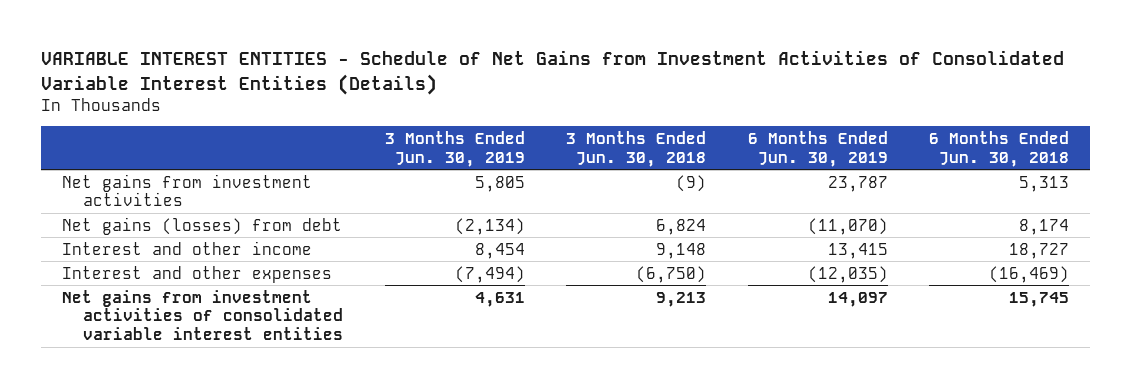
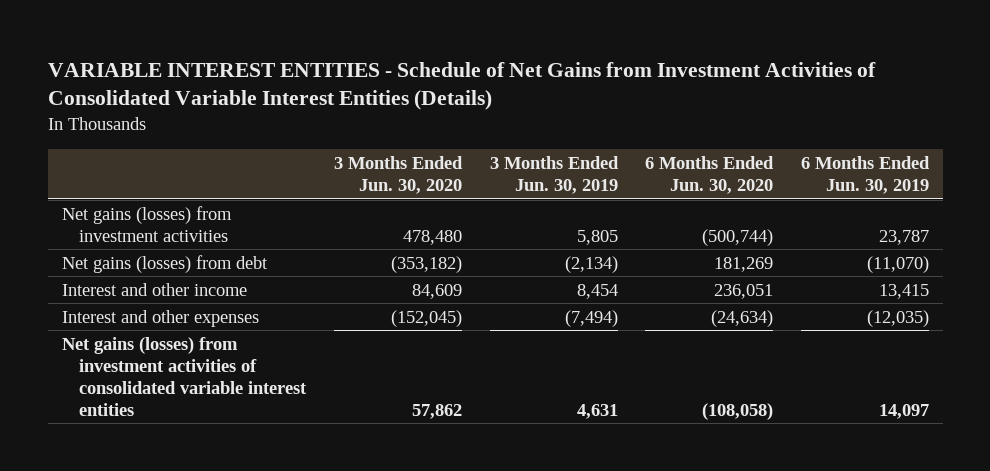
[566,130,707,167] 3 Months Ended Jun. 30, 2018 -> none
[929,130,1070,167] 6 Months Ended Jun. 30, 2018 -> none
none -> [333,155,463,194] 3 Months Ended Jun. 30, 2020
none -> [645,155,775,194] 6 Months Ended Jun. 30, 2020
[61,173,312,207] Net gains from investment activities -> [61,205,232,242] Net gains (losses) from investment activities
[61,289,344,341] Net gains from investment activities of consolidated variable interest entities -> [61,336,308,416] Net gains (losses) from investment activities of consolidated variable interest entities

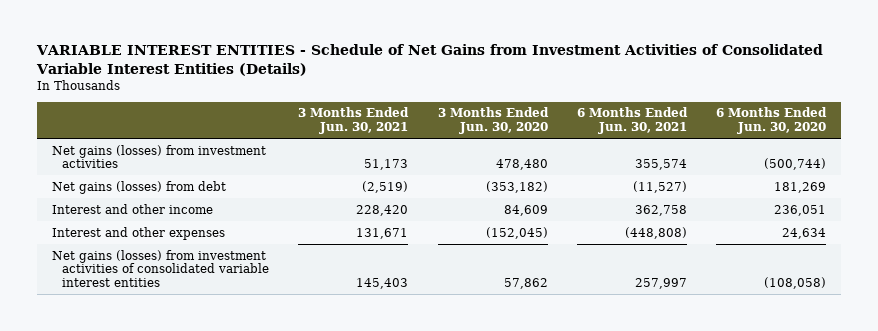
[489,155,619,194] 3 Months Ended Jun. 30, 2019 -> none
[800,155,930,194] 6 Months Ended Jun. 30, 2019 -> none
none -> [298,107,410,135] 3 Months Ended Jun. 30, 2021
none -> [576,107,688,135] 6 Months Ended Jun. 30, 2021
[711,309,774,327] (24,634) -> [782,227,827,239] 24,634

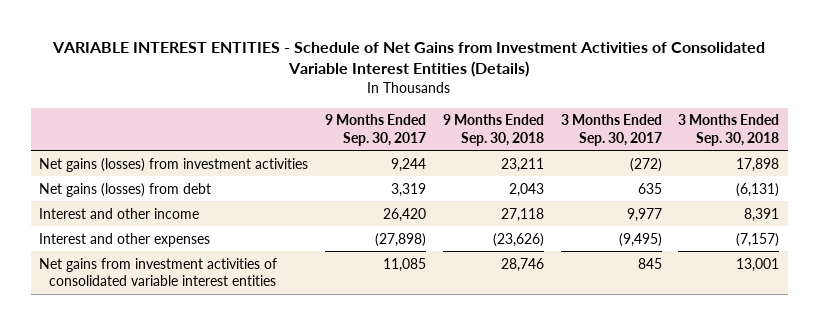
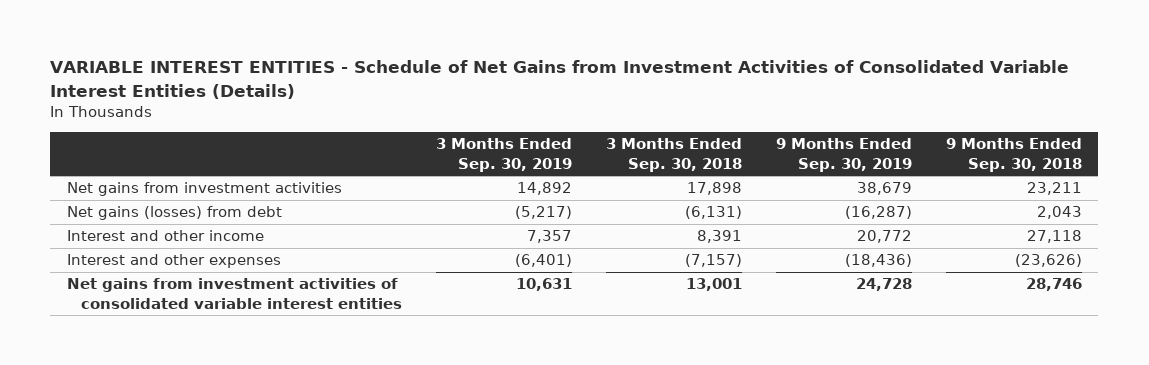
[324,114,426,146] 9 Months Ended Sep. 30, 2017 -> none
[560,114,662,146] 3 Months Ended Sep. 30, 2017 -> none
none -> [436,138,573,172] 3 Months Ended Sep. 30, 2019
none -> [775,138,912,172] 9 Months Ended Sep. 30, 2019
[39,157,309,172] Net gains (losses) from investment activities -> [67,182,343,197] Net gains from investment activities

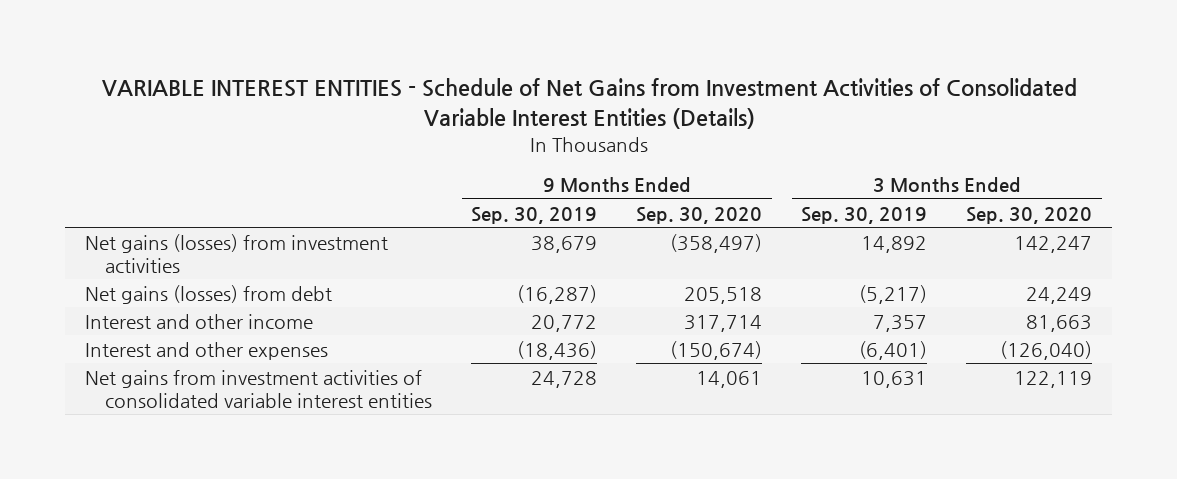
[605,138,742,172] 3 Months Ended Sep. 30, 2018 -> none
[945,138,1082,172] 9 Months Ended Sep. 30, 2018 -> none
none -> [636,206,763,224] Sep. 30, 2020
none -> [966,206,1093,224] Sep. 30, 2020
[67,182,343,197] Net gains from investment activities -> [84,233,388,273] Net gains (losses) from investment activities

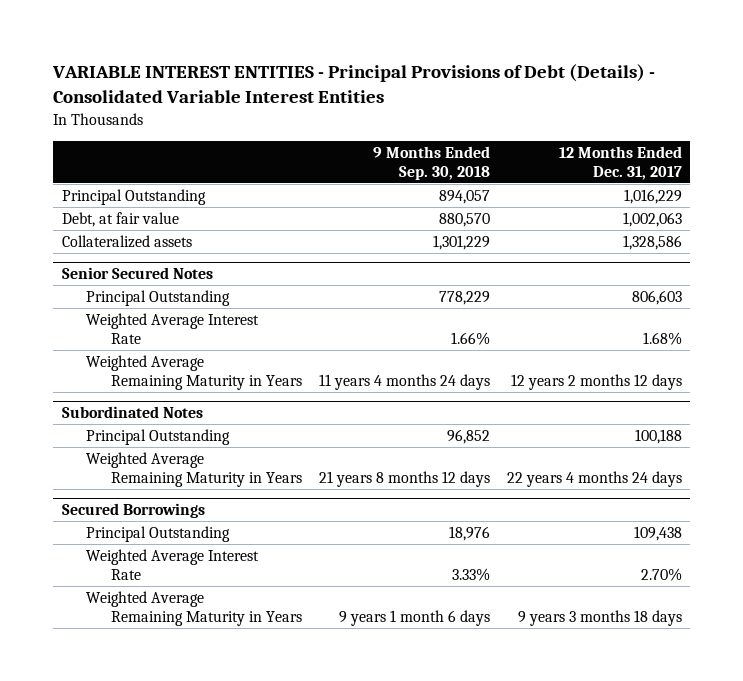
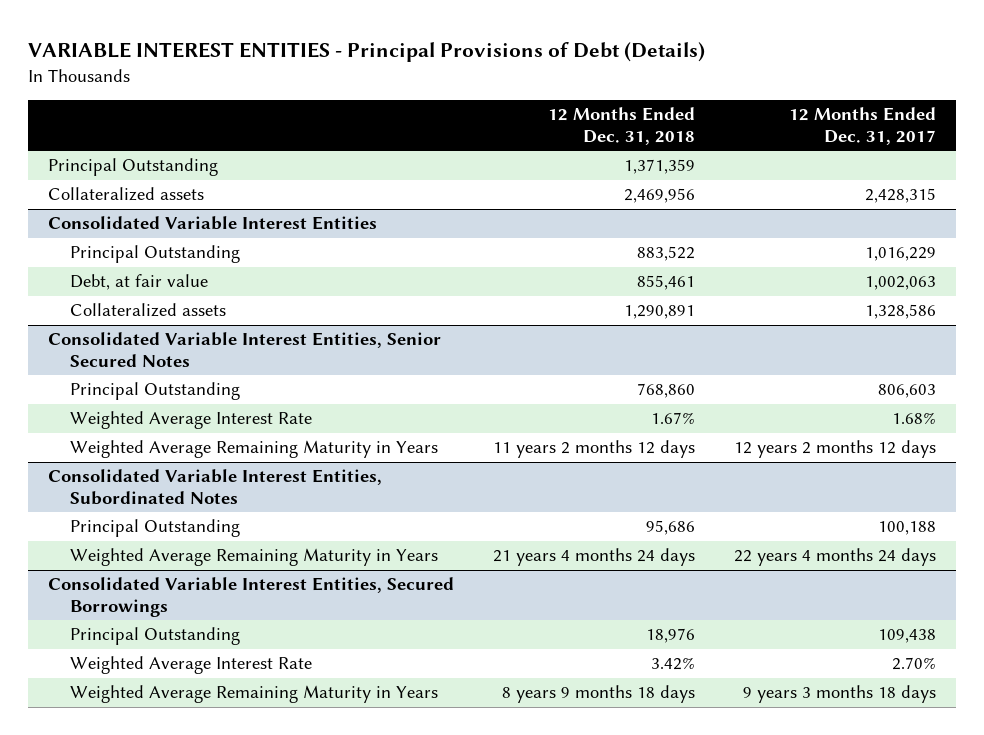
[52,64,656,104] VARIABLE INTEREST ENTITIES - Principal Provisions of Debt (Details) - Consolidated Variable Interest Entities -> [28,41,706,62] VARIABLE INTEREST ENTITIES - Principal Provisions of Debt (Details)
[373,145,491,180] 9 Months Ended Sep. 30, 2018 -> none
none -> [548,107,696,145] 12 Months Ended Dec. 31, 2018
none -> [47,158,218,177] Principal Outstanding
none -> [47,187,204,202] Collateralized assets
none -> [47,216,377,231] Consolidated Variable Interest Entities
[61,267,213,280] Senior Secured Notes -> none
none -> [47,332,441,367] Consolidated Variable Interest Entities, Senior Secured Notes
[61,406,203,419] Subordinated Notes -> none
none -> [47,469,382,505] Consolidated Variable Interest Entities, Subordinated Notes
[61,503,205,519] Secured Borrowings -> none
none -> [47,577,454,617] Consolidated Variable Interest Entities, Secured Borrowings

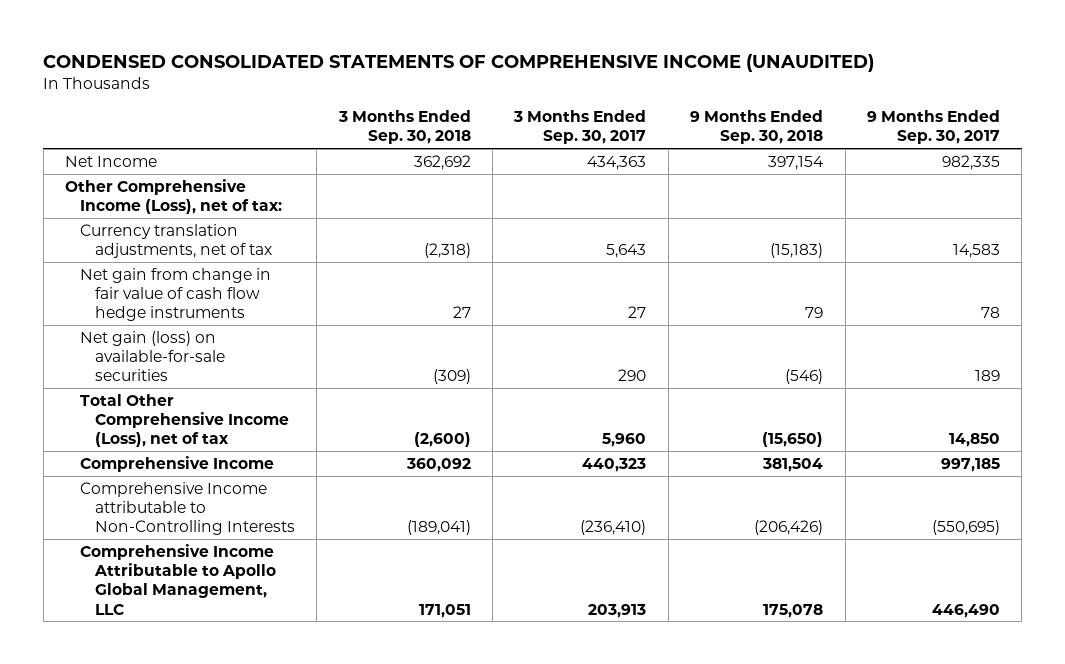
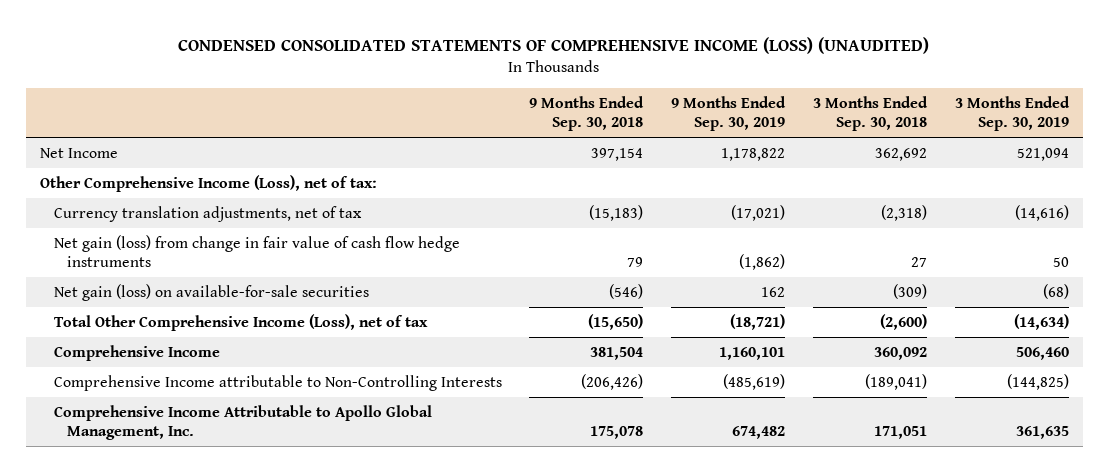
[43,53,875,72] CONDENSED CONSOLIDATED STATEMENTS OF COMPREHENSIVE INCOME (UNAUDITED) -> [178,36,930,54] CONDENSED CONSOLIDATED STATEMENTS OF COMPREHENSIVE INCOME (LOSS) (UNAUDITED)
[513,110,647,145] 3 Months Ended Sep. 30, 2017 -> none
[866,110,1000,145] 9 Months Ended Sep. 30, 2017 -> none
none -> [671,96,787,131] 9 Months Ended Sep. 30, 2019
none -> [954,96,1070,131] 3 Months Ended Sep. 30, 2019
[80,267,272,322] Net gain from change in fair value of cash flow hedge instruments -> [53,235,460,267] Net gain (loss) from change in fair value of cash flow hedge instruments
[80,543,277,615] Comprehensive Income Attributable to Apollo Global Management, LLC -> [53,405,432,440] Comprehensive Income Attributable to Apollo Global Management, Inc.

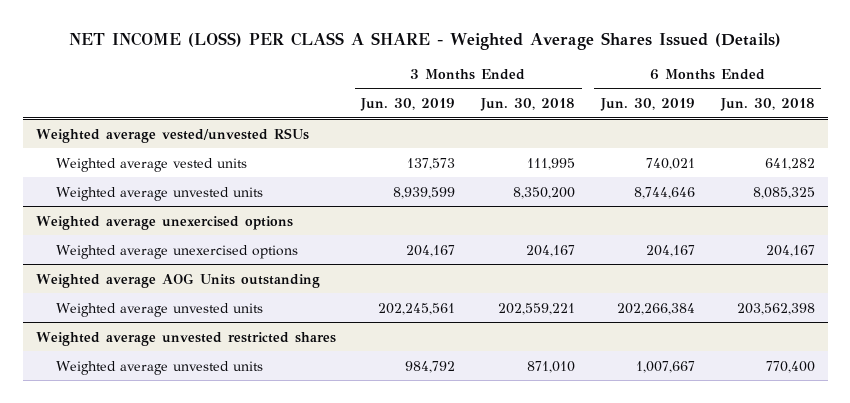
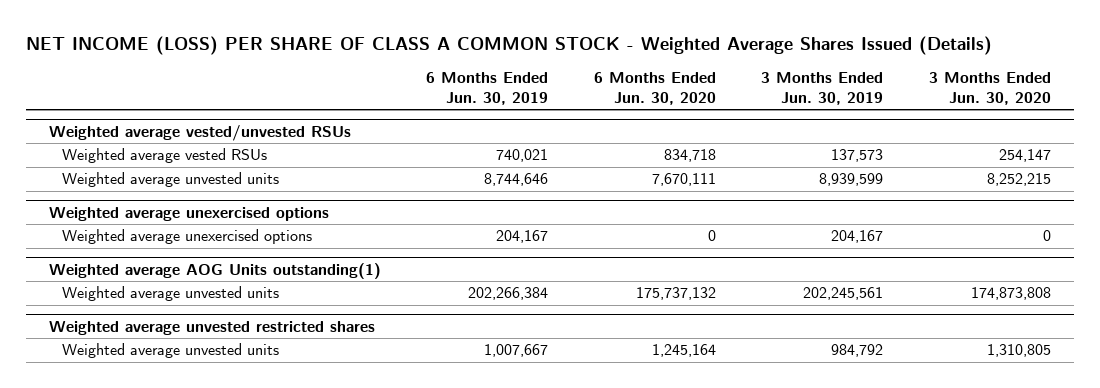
[69,31,782,50] NET INCOME (LOSS) PER CLASS A SHARE - Weighted Average Shares Issued (Details) -> [25,36,992,56] NET INCOME (LOSS) PER SHARE OF CLASS A COMMON STOCK - Weighted Average Shares Issued (Details)
[480,98,576,112] Jun. 30, 2018 -> none
[719,98,815,112] Jun. 30, 2018 -> none
none -> [593,72,716,105] 6 Months Ended Jun. 30, 2020
none -> [929,72,1052,105] 3 Months Ended Jun. 30, 2020
[55,157,247,172] Weighted average vested units -> [62,148,268,164] Weighted average vested RSUs
[35,272,320,288] Weighted average AOG Units outstanding -> [48,263,381,280] Weighted average AOG Units outstanding(1)

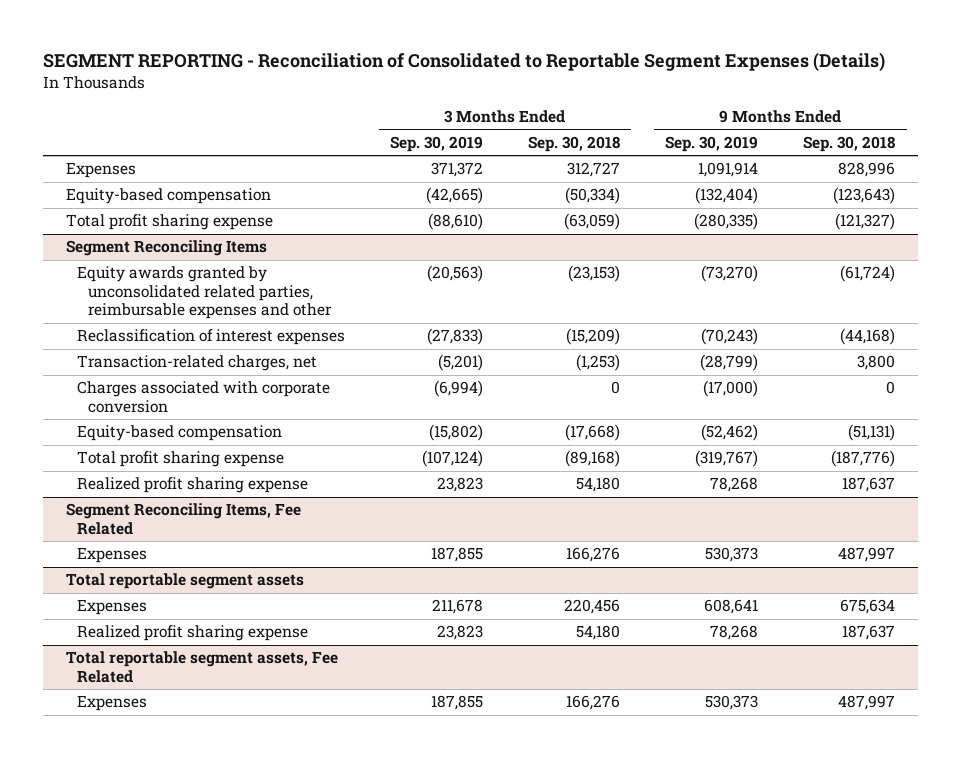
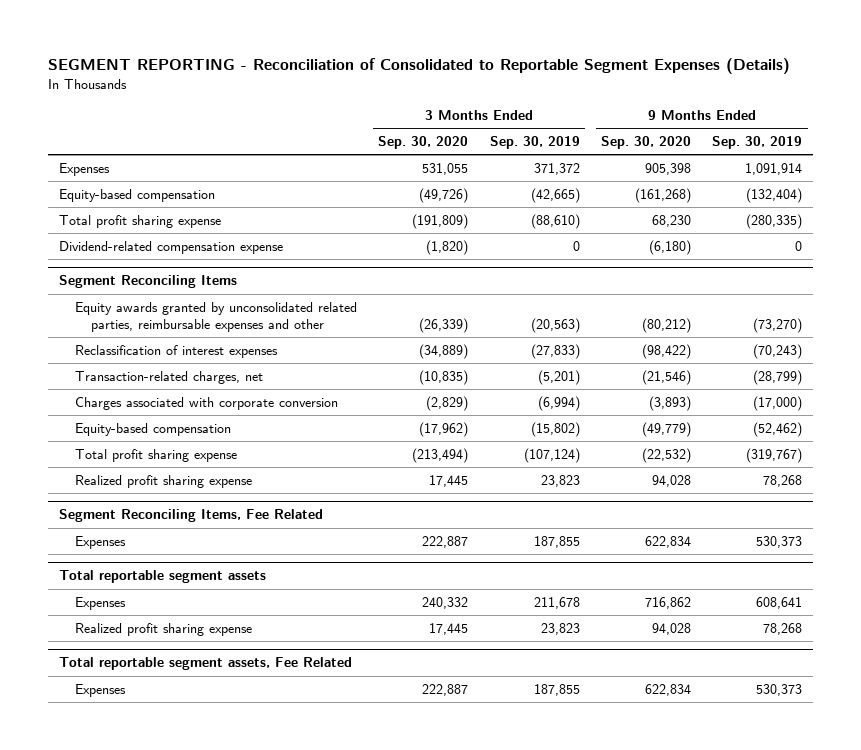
[528,136,621,153] Sep. 30, 2018 -> none
[803,136,896,153] Sep. 30, 2018 -> none
none -> [378,136,469,150] Sep. 30, 2020
none -> [600,136,691,150] Sep. 30, 2020
none -> [59,240,284,254] Dividend-related compensation expense

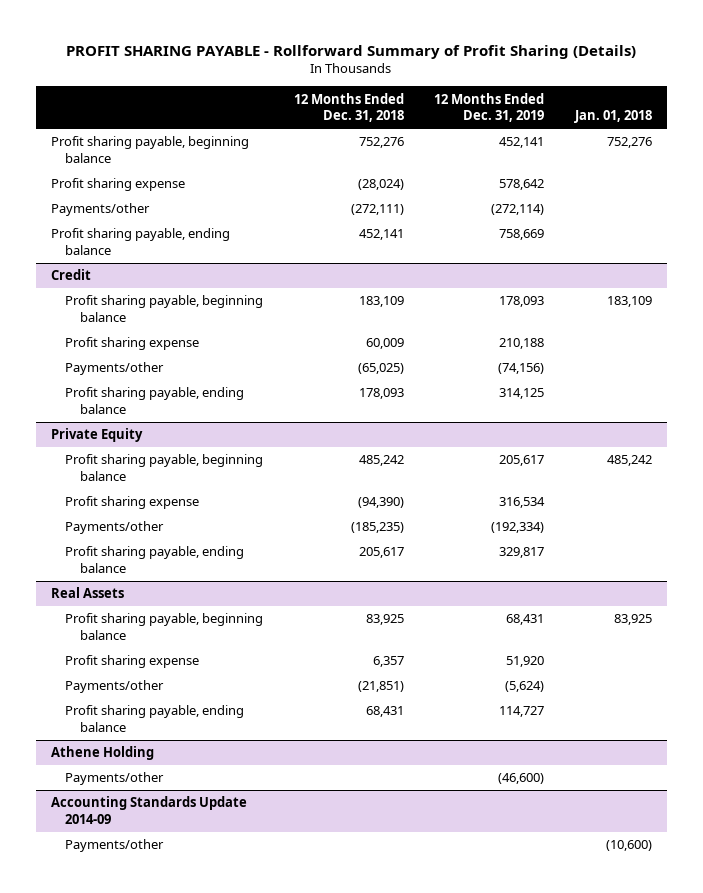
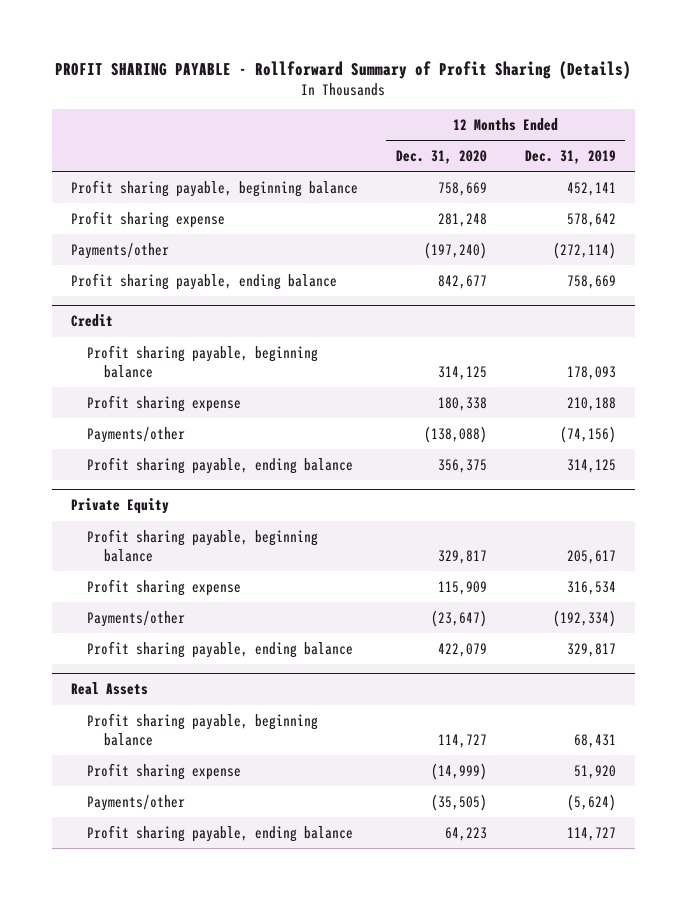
[293,92,404,123] 12 Months Ended Dec. 31, 2018 -> none
[573,110,652,124] Jan. 01, 2018 -> none
none -> [395,150,487,165] Dec. 31, 2020
[50,746,154,761] Athene Holding -> none
[65,772,165,786] Payments/other -> none
[50,796,247,824] Accounting Standards Update 2014-09 -> none
[65,839,165,853] Payments/other -> none

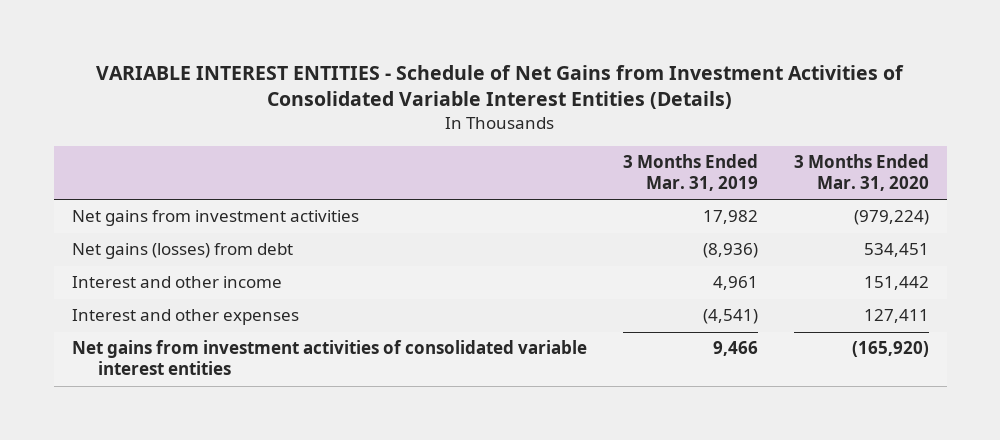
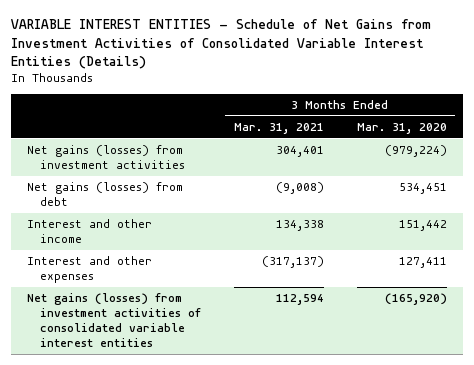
[622,154,758,191] 3 Months Ended Mar. 31, 2019 -> none
none -> [233,122,324,134] Mar. 31, 2021
[71,210,359,227] Net gains from investment activities -> [27,145,185,170] Net gains (losses) from investment activities
[71,340,587,376] Net gains from investment activities of consolidated variable interest entities -> [27,293,201,348] Net gains (losses) from investment activities of consolidated variable interest entities

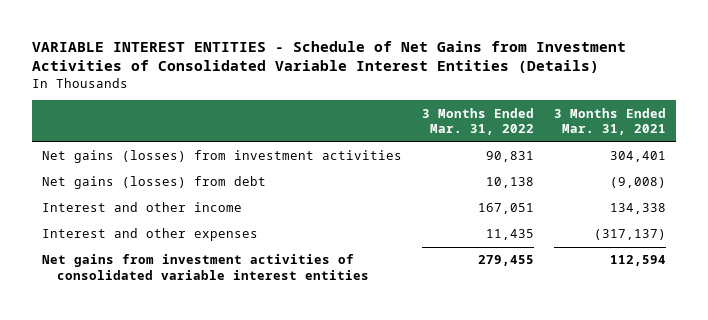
[356,122,447,134] Mar. 31, 2020 -> none
none -> [422,107,535,136] 3 Months Ended Mar. 31, 2022
[27,293,201,348] Net gains (losses) from investment activities of consolidated variable interest entities -> [42,254,369,281] Net gains from investment activities of consolidated variable interest entities

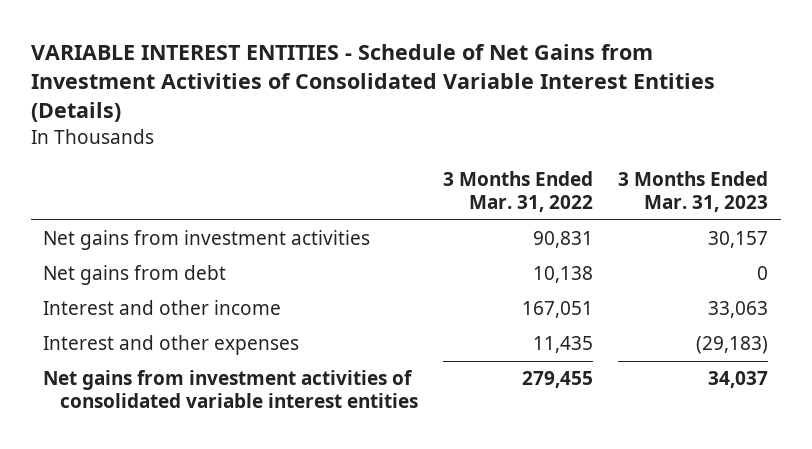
[554,107,667,136] 3 Months Ended Mar. 31, 2021 -> none
none -> [618,171,769,213] 3 Months Ended Mar. 31, 2023
[42,150,403,164] Net gains (losses) from investment activities -> [43,230,371,251] Net gains from investment activities
[42,176,267,190] Net gains (losses) from debt -> [43,265,227,286] Net gains from debt

